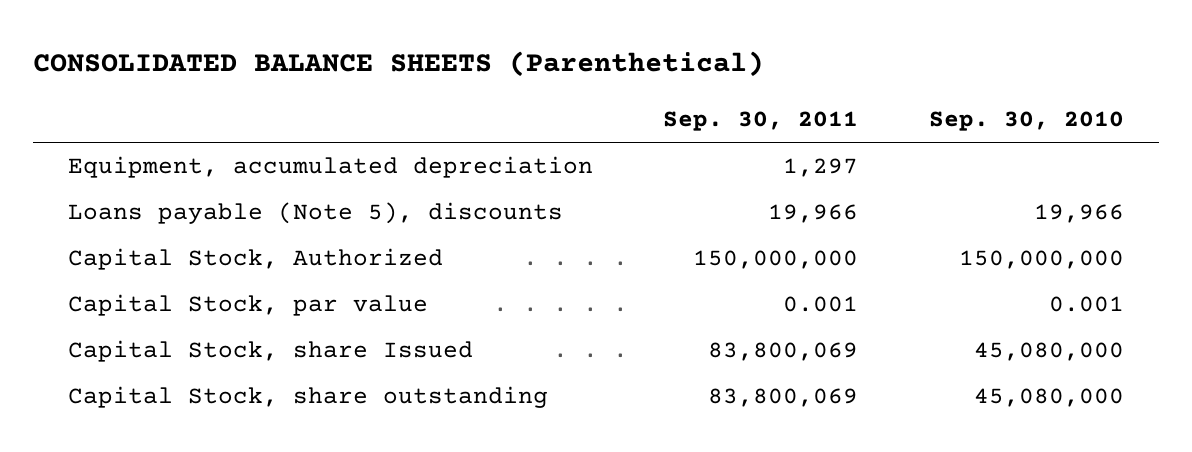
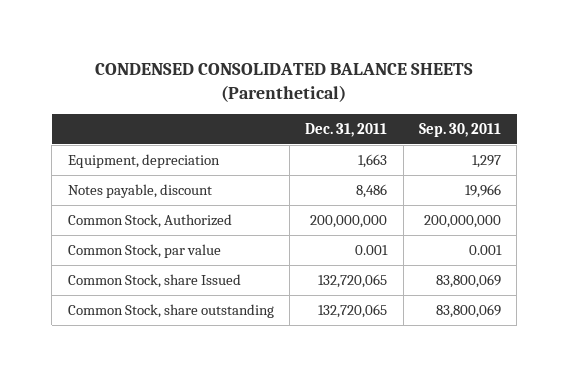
[32,51,764,78] CONSOLIDATED BALANCE SHEETS (Parenthetical) -> [95,63,474,102] CONDENSED CONSOLIDATED BALANCE SHEETS (Parenthetical)
[928,111,1124,132] Sep. 30, 2010 -> none
none -> [305,123,388,138] Dec. 31, 2011
[67,156,593,179] Equipment, accumulated depreciation -> [67,154,220,169] Equipment, depreciation
[67,202,563,225] Loans payable (Note 5), discounts -> [67,184,212,199] Notes payable, discount
[67,248,443,271] Capital Stock, Authorized -> [67,214,232,229] Common Stock, Authorized
[693,250,859,270] 150,000,000 -> [424,215,502,229] 200,000,000
[67,294,428,317] Capital Stock, par value -> [67,244,221,259] Common Stock, par value
[67,340,473,363] Capital Stock, share Issued -> [67,274,241,289] Common Stock, share Issued
[67,386,548,409] Capital Stock, share outstanding -> [67,304,274,319] Common Stock, share outstanding

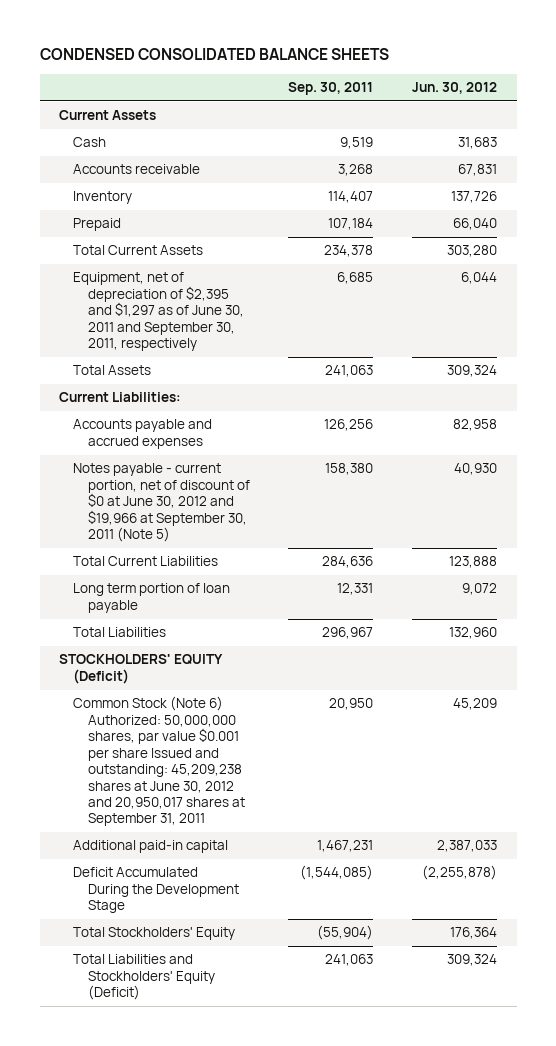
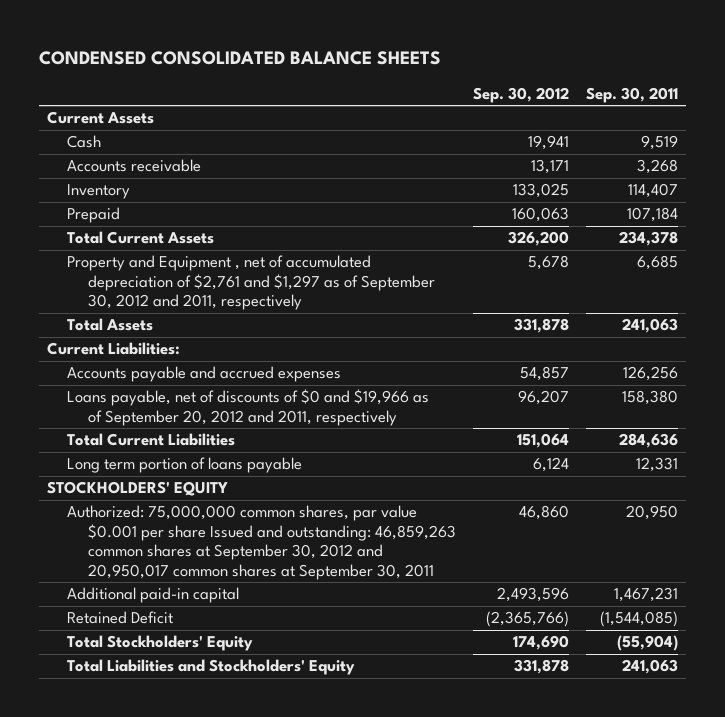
[412,82,498,95] Jun. 30, 2012 -> none
none -> [472,86,569,103] Sep. 30, 2012
[73,272,244,352] Equipment, net of depreciation of $2,395 and $1,297 as of June 30, 2011 and September 30, 2011, respectively -> [67,255,435,311] Property and Equipment , net of accumulated depreciation of $2,761 and $1,297 as of September 30, 2012 and 2011, respectively
[73,463,250,543] Notes payable - current portion, net of discount of $0 at June 30, 2012 and $19,966 at September 30, 2011 (Note 5) -> [67,389,430,426] Loans payable, net of discounts of $0 and $19,966 as of September 20, 2012 and 2011, respectively
[73,627,167,638] Total Liabilities -> none
[73,583,231,613] Long term portion of loan payable -> [67,457,303,474] Long term portion of loans payable
[58,654,223,684] STOCKHOLDERS' EQUITY (Deficit) -> [47,481,229,497] STOCKHOLDERS' EQUITY
[73,696,245,827] Common Stock (Note 6) Authorized: 50,000,000 shares, par value $0.001 per share Issued and outstanding: 45,209,238 shares at June 30, 2012 and 20,950,017 shares at September 31, 2011 -> [67,505,456,580] Authorized: 75,000,000 common shares, par value $0.001 per share Issued and outstanding: 46,859,263 common shares at September 30, 2012 and 20,950,017 common shares at September 30, 2011
[73,867,239,914] Deficit Accumulated During the Development Stage -> [67,611,174,625] Retained Deficit
[73,954,215,1001] Total Liabilities and Stockholders' Equity (Deficit) -> [67,659,356,676] Total Liabilities and Stockholders' Equity

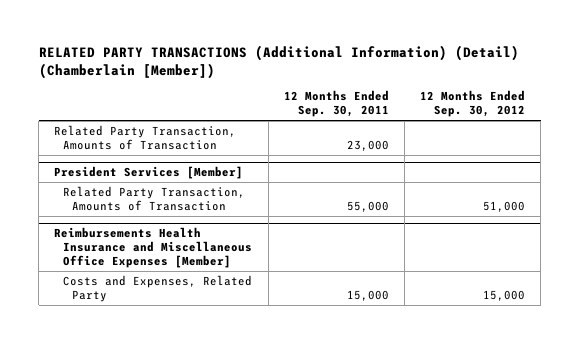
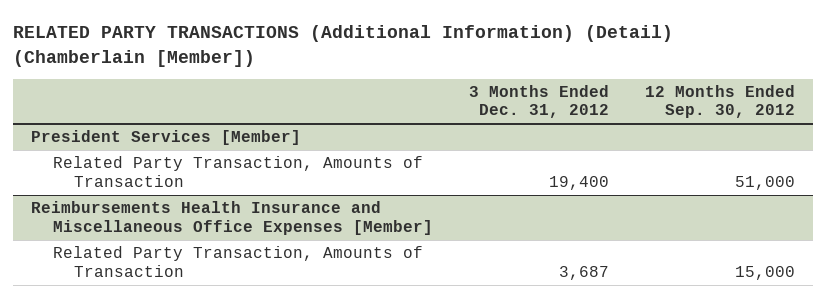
[283,90,389,118] 12 Months Ended Sep. 30, 2011 -> none
none -> [468,84,609,119] 3 Months Ended Dec. 31, 2012
[54,125,237,151] Related Party Transaction, Amounts of Transaction -> none
[63,275,253,303] Costs and Expenses, Related Party -> none
none -> [52,246,423,277] Related Party Transaction, Amounts of Transaction

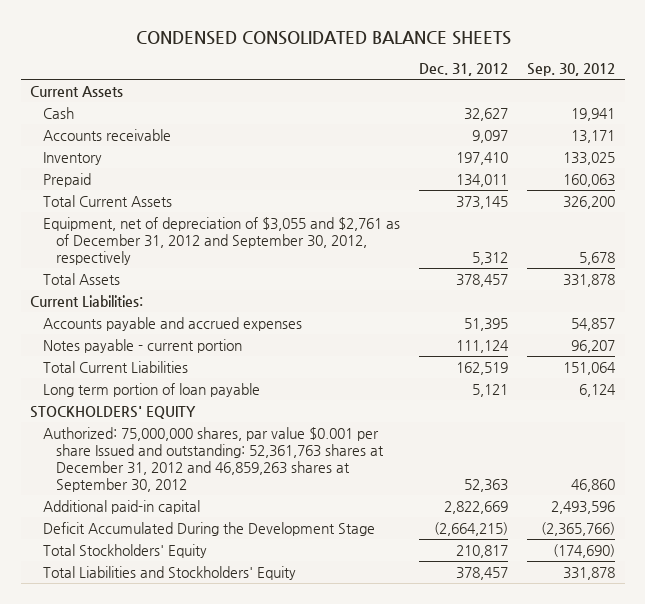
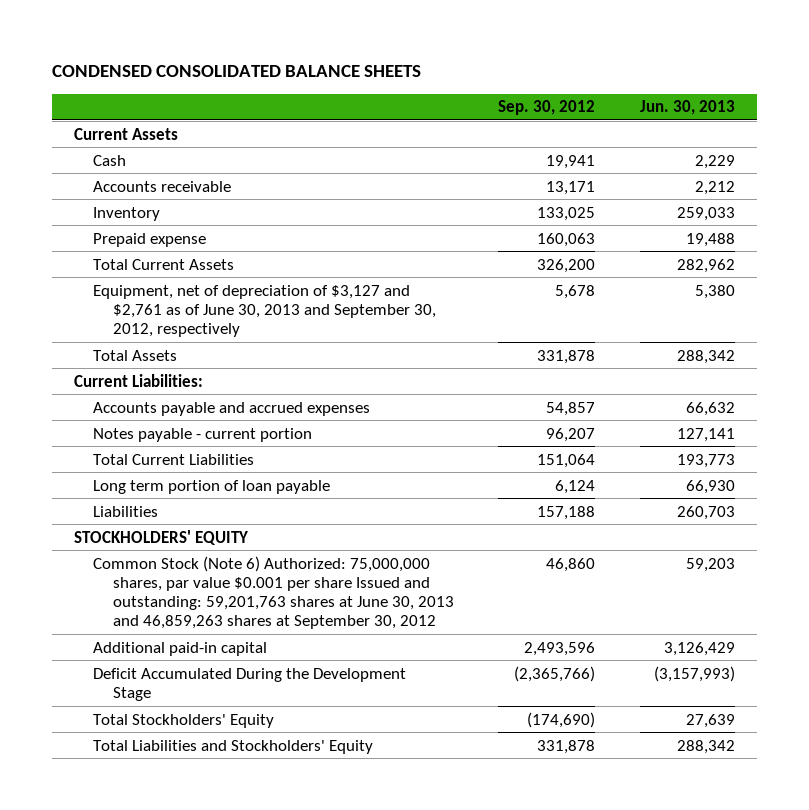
[419,63,509,77] Dec. 31, 2012 -> none
none -> [639,100,735,116] Jun. 30, 2013
[43,173,92,188] Prepaid -> [93,232,207,247] Prepaid expense
[43,217,401,265] Equipment, net of depreciation of $3,055 and $2,761 as of December 31, 2012 and September 30, 2012, respectively -> [93,284,436,337] Equipment, net of depreciation of $3,127 and $2,761 as of June 30, 2013 and September 30, 2012, respectively
none -> [93,505,159,517] Liabilities
[43,427,384,492] Authorized: 75,000,000 shares, par value $0.001 per share Issued and outstanding: 52,361,763 shares at December 31, 2012 and 46,859,263 shares at September 30, 2012 -> [93,555,454,630] Common Stock (Note 6) Authorized: 75,000,000 shares, par value $0.001 per share Issued and outstanding: 59,201,763 shares at June 30, 2013 and 46,859,263 shares at September 30, 2012

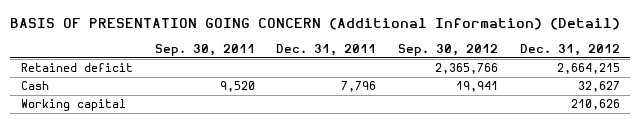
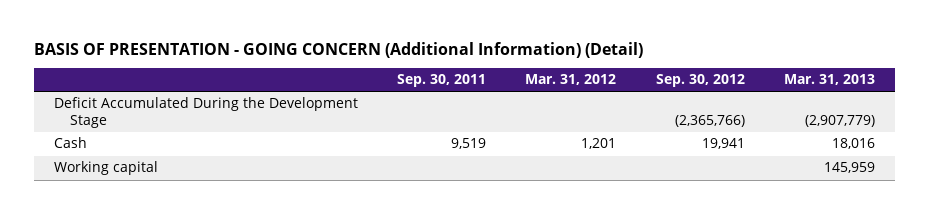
[10,18,621,31] BASIS OF PRESENTATION GOING CONCERN (Additional Information) (Detail) -> [33,41,643,58] BASIS OF PRESENTATION - GOING CONCERN (Additional Information) (Detail)
[276,43,377,56] Dec. 31, 2011 -> none
[519,43,620,56] Dec. 31, 2012 -> none
none -> [525,74,617,86] Mar. 31, 2012
none -> [783,74,875,86] Mar. 31, 2013
[21,63,134,73] Retained deficit -> none
none -> [53,97,358,128] Deficit Accumulated During the Development Stage
[219,81,255,93] 9,520 -> [450,138,486,150] 9,519

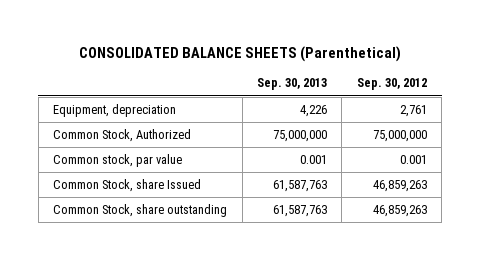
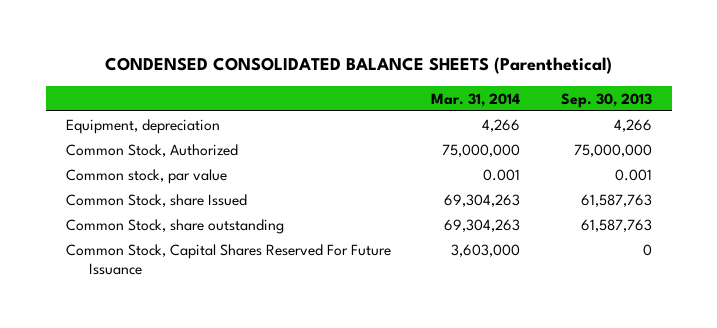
[79,45,402,62] CONSOLIDATED BALANCE SHEETS (Parenthetical) -> [104,57,612,75] CONDENSED CONSOLIDATED BALANCE SHEETS (Parenthetical)
[356,78,427,91] Sep. 30, 2012 -> none
none -> [431,92,521,107] Mar. 31, 2014
[300,105,328,118] 4,226 -> [613,118,652,132] 4,266
none -> [65,243,391,276] Common Stock, Capital Shares Reserved For Future Issuance

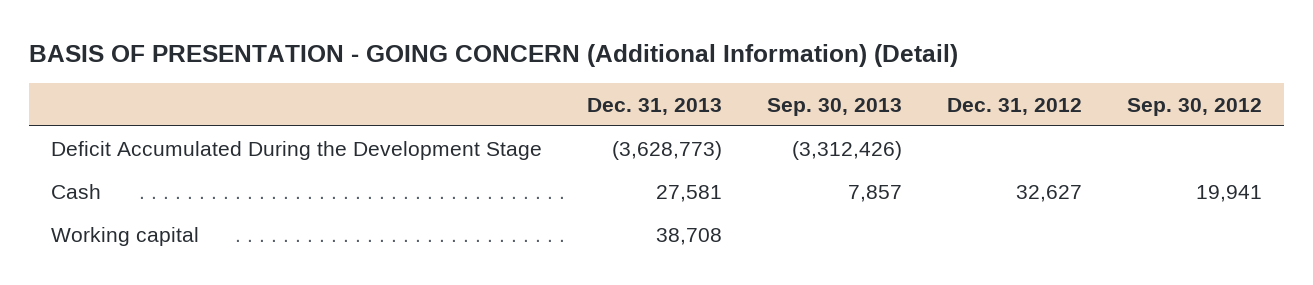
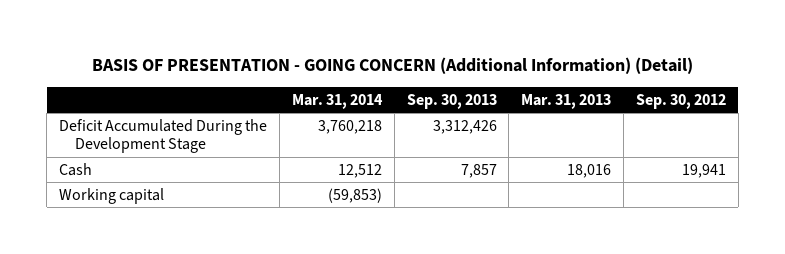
[587,97,723,115] Dec. 31, 2013 -> none
[946,97,1082,115] Dec. 31, 2012 -> none
none -> [291,93,383,109] Mar. 31, 2014
none -> [521,93,612,109] Mar. 31, 2013
[791,140,902,160] (3,312,426) -> [432,119,497,134] 3,312,426

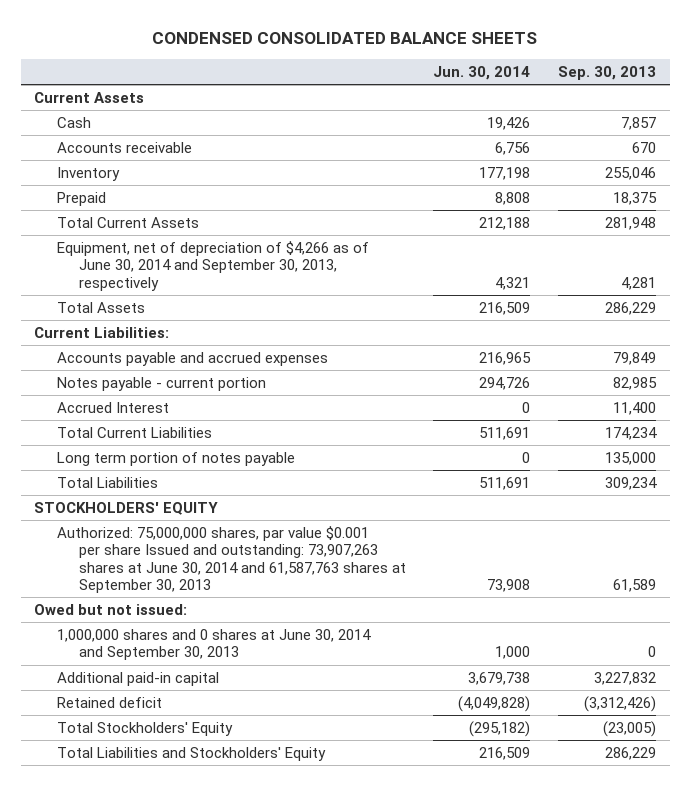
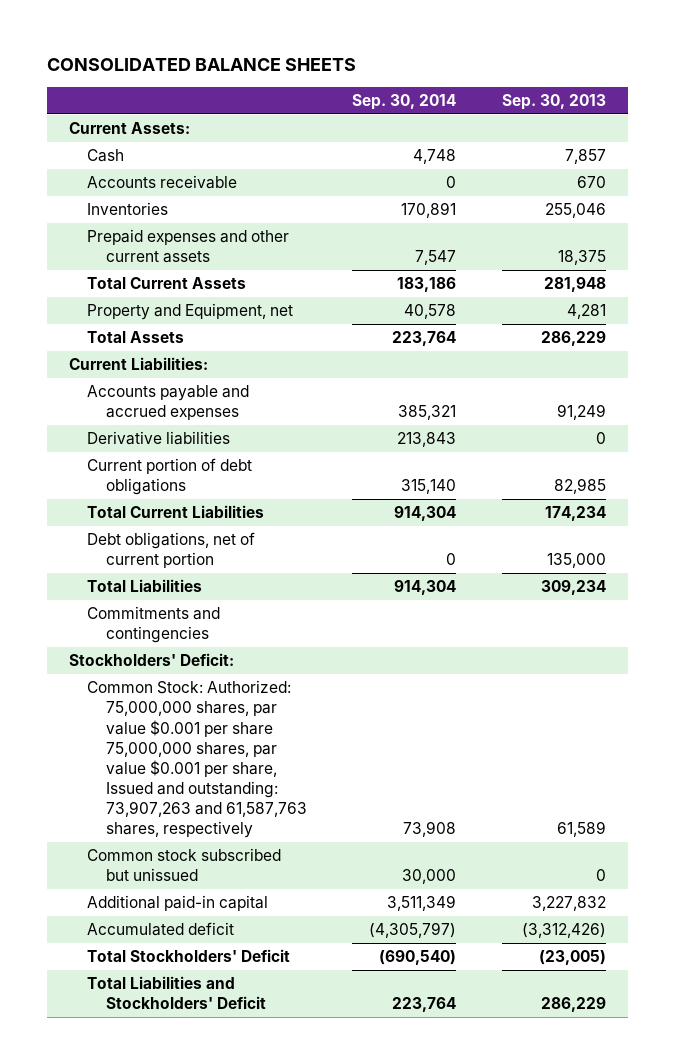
[152,31,538,44] CONDENSED CONSOLIDATED BALANCE SHEETS -> [46,57,356,71] CONSOLIDATED BALANCE SHEETS
[433,65,531,80] Jun. 30, 2014 -> none
none -> [352,93,457,110] Sep. 30, 2014
[34,91,145,103] Current Assets -> [69,122,191,135] Current Assets:
[56,166,120,181] Inventory -> [87,202,169,216] Inventories
[56,191,106,206] Prepaid -> [87,229,290,264] Prepaid expenses and other current assets
[56,240,369,291] Equipment, net of depreciation of $4,266 as of June 30, 2014 and September 30, 2013, respectively -> [87,303,294,321] Property and Equipment, net
[56,401,169,413] Accrued Interest -> none
[613,351,657,365] 79,849 -> [556,404,606,421] 91,249
none -> [87,431,231,446] Derivative liabilities
[56,376,266,391] Notes payable - current portion -> [87,458,253,496] Current portion of debt obligations
[56,451,295,466] Long term portion of notes payable -> [87,532,256,569] Debt obligations, net of current portion
[34,603,188,615] Owed but not issued: -> none
[56,628,371,661] 1,000,000 shares and 0 shares at June 30, 2014 and September 30, 2013 -> none
none -> [87,606,221,644] Commitments and contingencies
[34,501,219,515] STOCKHOLDERS' EQUITY -> [69,653,235,667] Stockholders' Deficit:
[56,525,406,594] Authorized: 75,000,000 shares, par value $0.001 per share Issued and outstanding: 73,907,263 shares at June 30, 2014 and 61,587,763 shares at September 30, 2013 -> [87,680,307,839] Common Stock: Authorized: 75,000,000 shares, par value $0.001 per share 75,000,000 shares, par value $0.001 per share, Issued and outstanding: 73,907,263 and 61,587,763 shares, respectively
none -> [87,848,282,882] Common stock subscribed but unissued
[56,696,162,708] Retained deficit -> [87,922,235,937] Accumulated deficit
[56,721,233,736] Total Stockholders' Equity -> [87,949,291,963] Total Stockholders' Deficit
[56,746,326,761] Total Liabilities and Stockholders' Equity -> [87,976,266,1010] Total Liabilities and Stockholders' Deficit

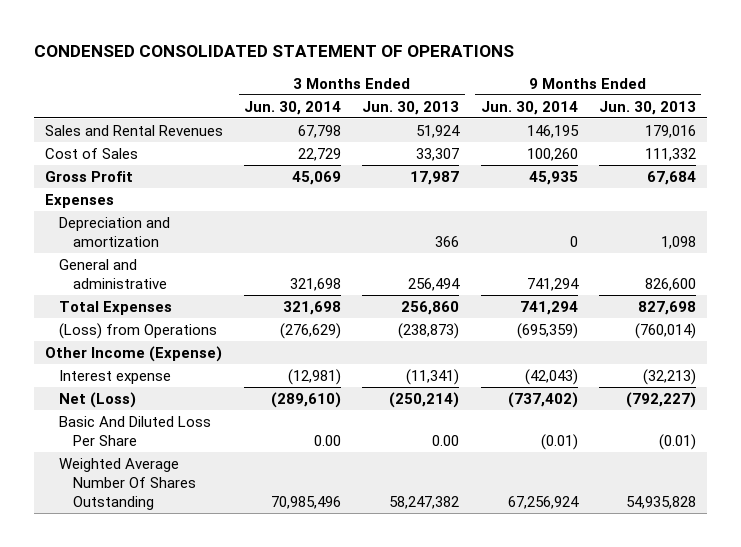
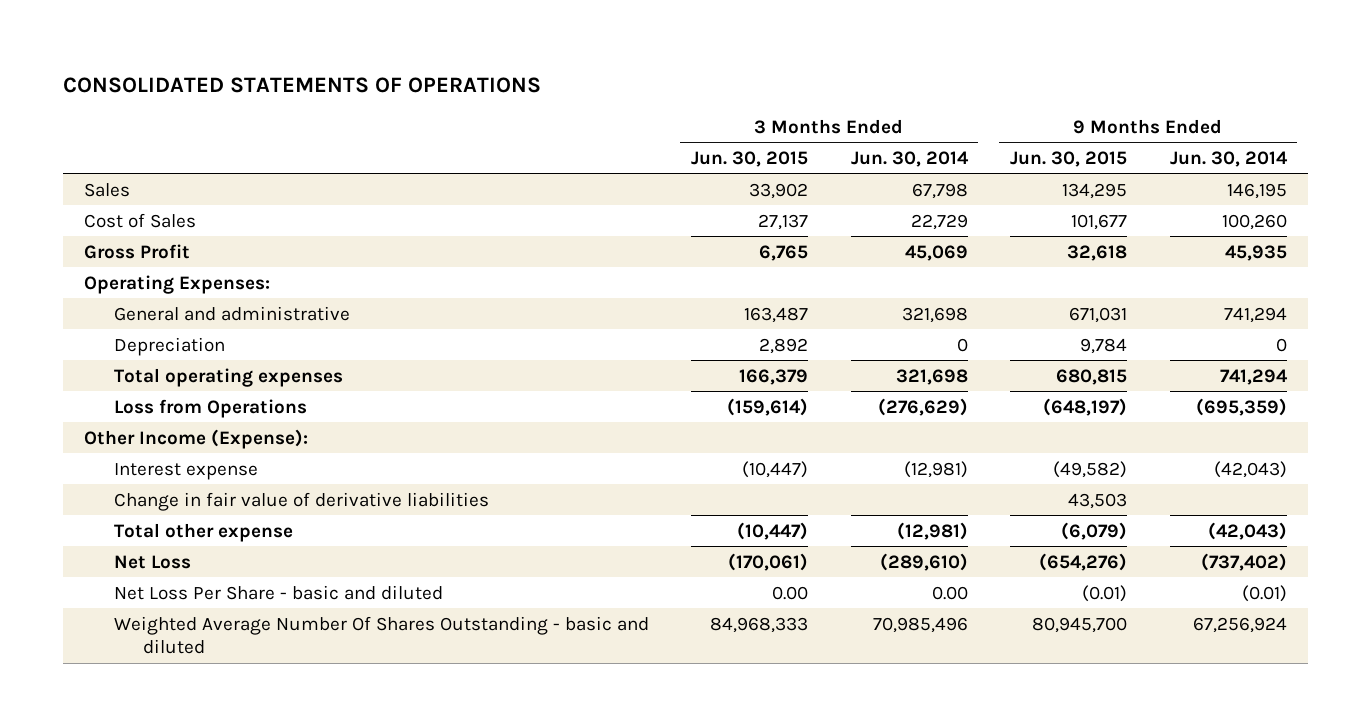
[33,45,514,58] CONDENSED CONSOLIDATED STATEMENT OF OPERATIONS -> [62,77,541,94] CONSOLIDATED STATEMENTS OF OPERATIONS
[362,100,460,115] Jun. 30, 2013 -> none
[598,100,696,115] Jun. 30, 2013 -> none
none -> [691,150,809,167] Jun. 30, 2015
none -> [1010,150,1128,167] Jun. 30, 2015
[44,124,223,136] Sales and Rental Revenues -> [83,182,130,197] Sales
[58,216,170,247] Depreciation and amortization -> none
[44,193,114,208] Expenses -> [83,274,270,294] Operating Expenses:
none -> [113,336,225,356] Depreciation
[58,300,172,315] Total Expenses -> [113,367,343,387] Total operating expenses
[58,322,217,339] (Loss) from Operations -> [113,398,307,418] Loss from Operations
[44,345,222,362] Other Income (Expense) -> [83,428,308,449] Other Income (Expense):
none -> [113,491,489,511] Change in fair value of derivative liabilities
none -> [113,522,293,542] Total other expense
[58,391,136,408] Net (Loss) -> [113,554,191,569] Net Loss
[58,415,211,446] Basic And Diluted Loss Per Share -> [113,584,443,600] Net Loss Per Share - basic and diluted
[58,457,196,511] Weighted Average Number Of Shares Outstanding -> [113,615,649,655] Weighted Average Number Of Shares Outstanding - basic and diluted

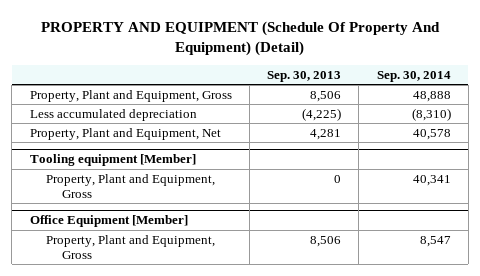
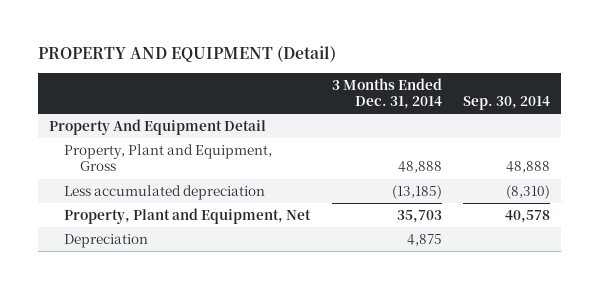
[41,21,441,57] PROPERTY AND EQUIPMENT (Schedule Of Property And Equipment) (Detail) -> [38,46,337,63] PROPERTY AND EQUIPMENT (Detail)
[267,71,342,83] Sep. 30, 2013 -> none
none -> [331,77,442,110] 3 Months Ended Dec. 31, 2014
none -> [48,119,266,136] Property And Equipment Detail
[29,154,196,167] Tooling equipment [Member] -> none
[45,173,215,198] Property, Plant and Equipment, Gross -> none
[29,215,188,228] Office Equipment [Member] -> none
[45,234,215,259] Property, Plant and Equipment, Gross -> none
none -> [64,234,149,249] Depreciation

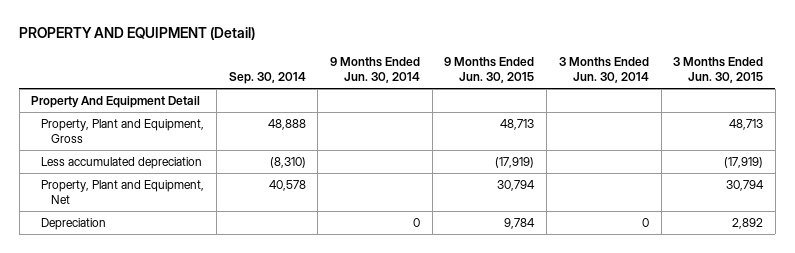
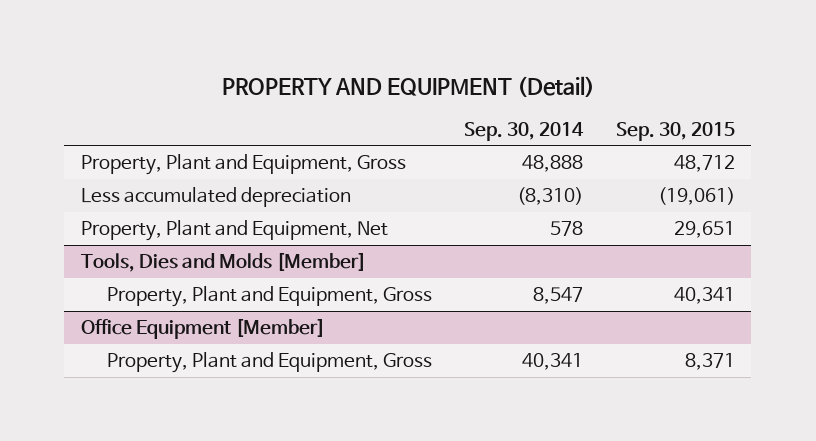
[330,57,421,84] 9 Months Ended Jun. 30, 2014 -> none
[444,57,535,84] 9 Months Ended Jun. 30, 2015 -> none
[558,57,649,84] 3 Months Ended Jun. 30, 2014 -> none
[673,57,764,84] 3 Months Ended Jun. 30, 2015 -> none
none -> [616,121,736,141] Sep. 30, 2015
[31,95,201,108] Property And Equipment Detail -> none
[41,217,107,230] Depreciation -> none
[268,179,306,191] 40,578 -> [550,221,584,237] 578
none -> [80,252,366,273] Tools, Dies and Molds [Member]
none -> [106,286,432,308] Property, Plant and Equipment, Gross
none -> [80,318,325,340] Office Equipment [Member]
none -> [106,352,432,374] Property, Plant and Equipment, Gross

